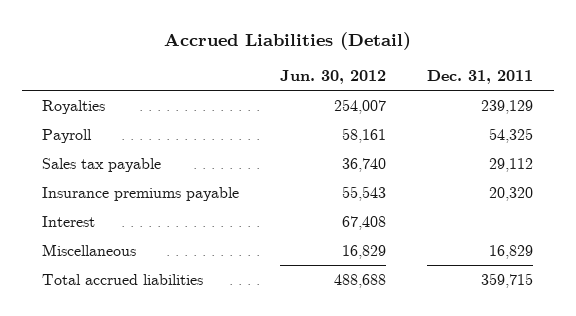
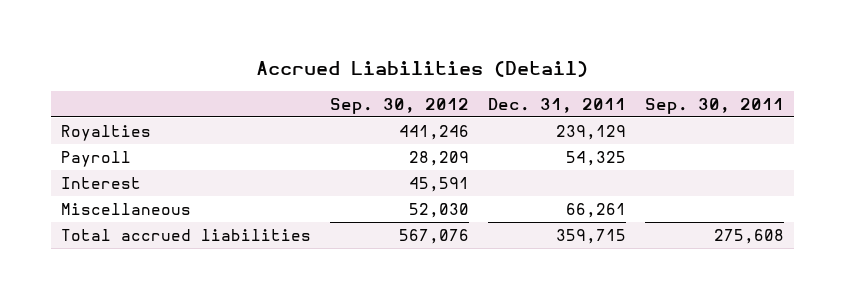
[280,70,387,85] Jun. 30, 2012 -> none
none -> [329,97,469,114] Sep. 30, 2012
none -> [645,97,785,114] Sep. 30, 2011
[42,157,162,172] Sales tax payable -> none
[42,186,240,201] Insurance premiums payable -> none
[489,244,534,259] 16,829 -> [566,202,627,218] 66,261

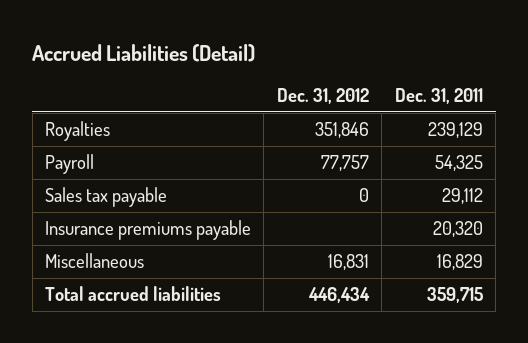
[329,97,469,114] Sep. 30, 2012 -> none
[645,97,785,114] Sep. 30, 2011 -> none
none -> [276,88,369,105] Dec. 31, 2012
[60,176,141,189] Interest -> none
none -> [44,187,167,208] Sales tax payable
none -> [44,220,251,241] Insurance premiums payable
[566,202,627,218] 66,261 -> [436,254,483,271] 16,829

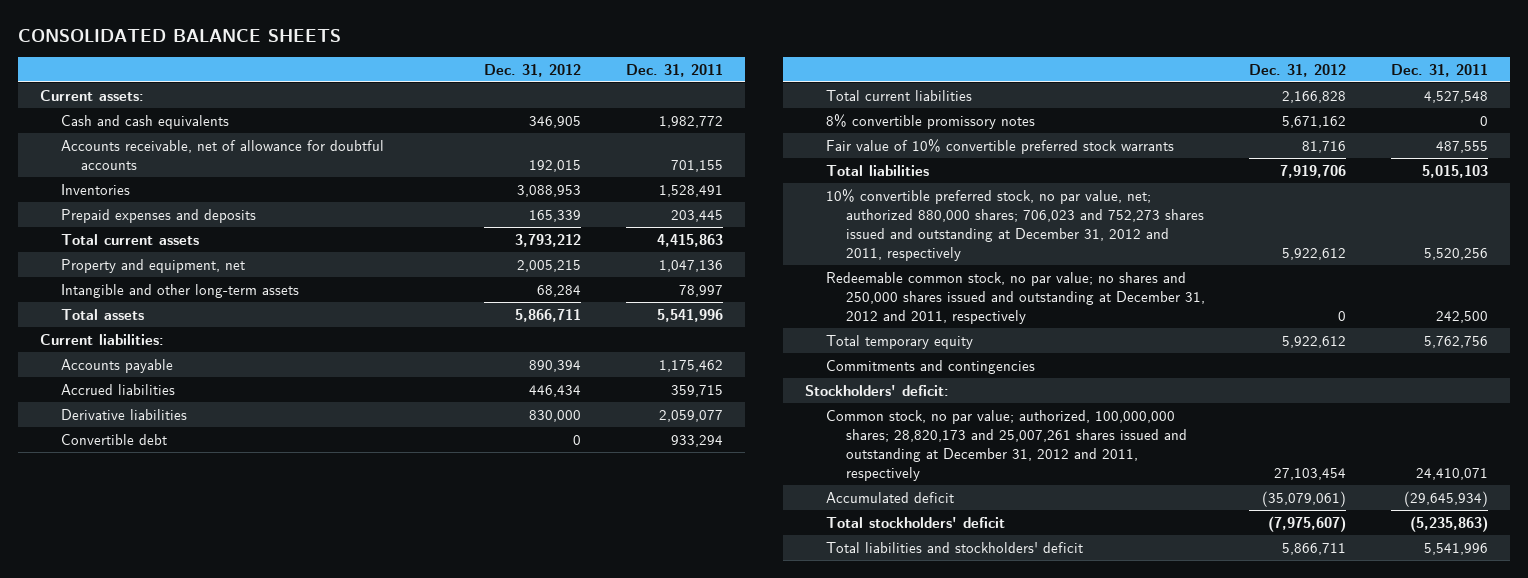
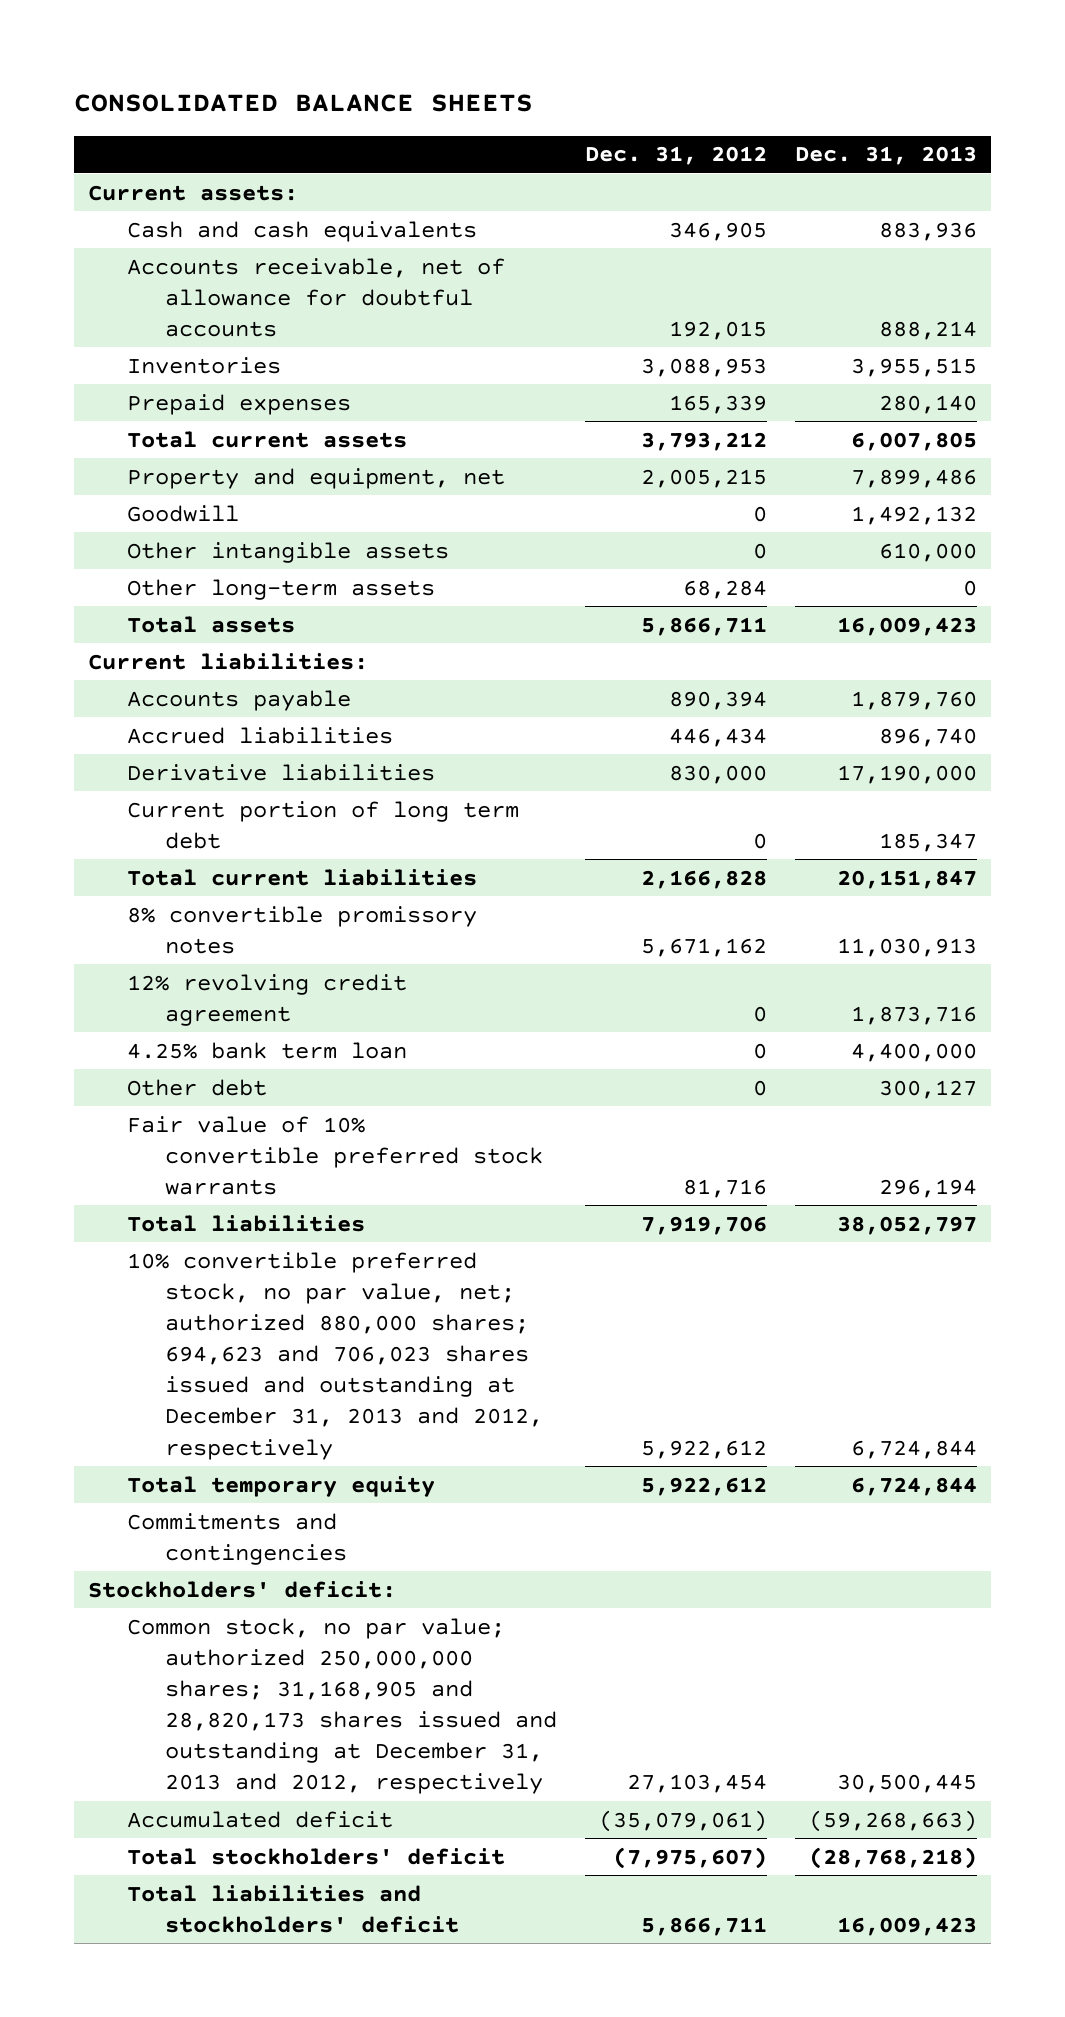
[625,63,723,77] Dec. 31, 2011 -> none
none -> [795,146,978,166] Dec. 31, 2013
[60,208,256,223] Prepaid expenses and deposits -> [126,393,351,415] Prepaid expenses
none -> [126,504,239,522] Goodwill
none -> [126,541,449,563] Other intangible assets
[60,283,299,298] Intangible and other long-term assets -> [126,578,435,600] Other long-term assets
[60,433,167,445] Convertible debt -> none
none -> [126,800,519,849] Current portion of long term debt
none -> [126,973,407,1026] 12% revolving credit agreement
none -> [126,1041,407,1059] 4.25% bank term loan
none -> [126,1078,267,1096] Other debt
[825,271,1205,324] Redeemable common stock, no par value; no shares and 250,000 shares issued and outstanding at December 31, 2012 and 2011, respectively -> none
[825,188,1204,261] 10% convertible preferred stock, no par value, net; authorized 880,000 shares; 706,023 and 752,273 shares issued and outstanding at December 31, 2012 and 2011, respectively -> [126,1251,544,1460] 10% convertible preferred stock, no par value, net; authorized 880,000 shares; 694,623 and 706,023 shares issued and outstanding at December 31, 2013 and 2012, respectively
[825,409,1187,481] Common stock, no par value; authorized, 100,000,000 shares; 28,820,173 and 25,007,261 shares issued and outstanding at December 31, 2012 and 2011, respectively -> [126,1617,558,1795] Common stock, no par value; authorized 250,000,000 shares; 31,168,905 and 28,820,173 shares issued and outstanding at December 31, 2013 and 2012, respectively

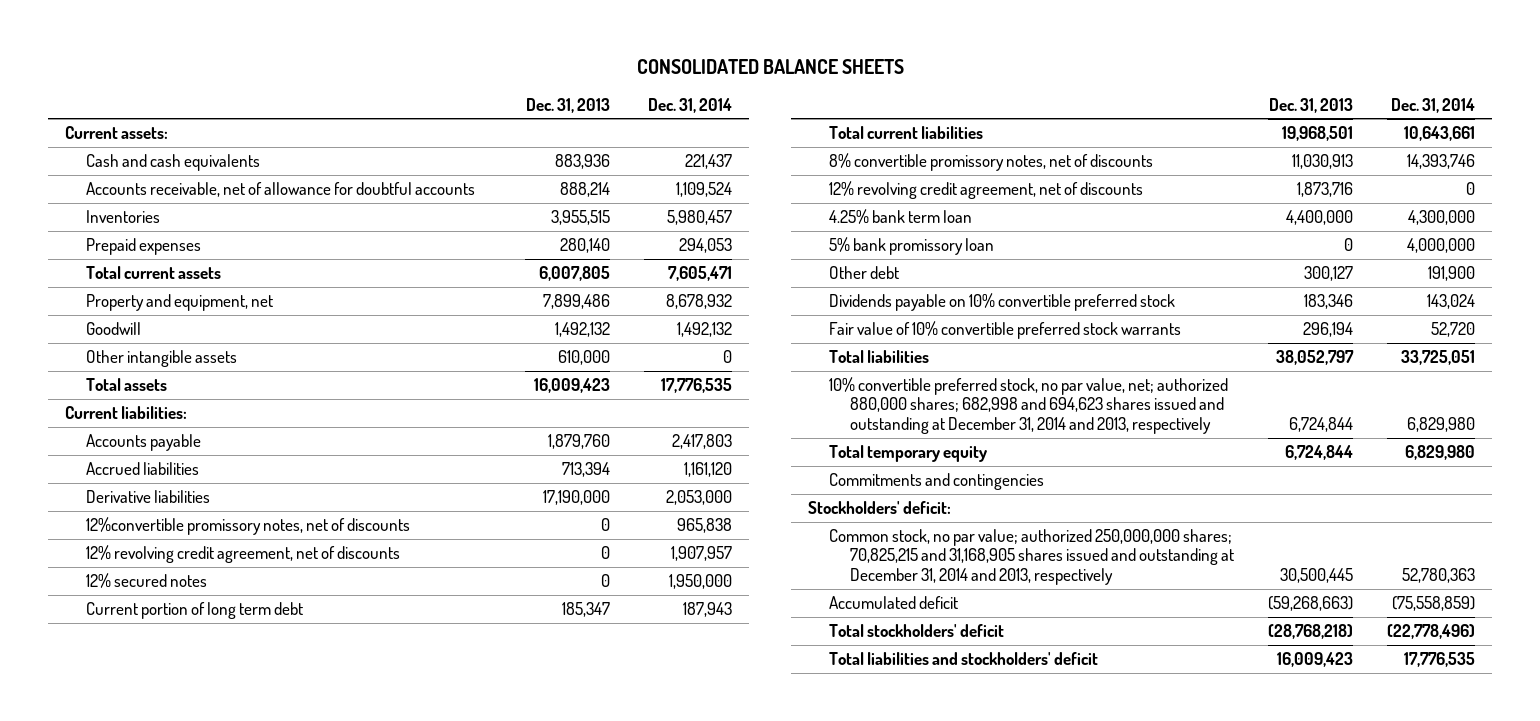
[585,146,768,166] Dec. 31, 2012 -> none
none -> [648,97,733,113] Dec. 31, 2014
[126,578,435,600] Other long-term assets -> none
[879,727,978,747] 896,740 -> [561,461,610,477] 713,394
none -> [85,516,410,535] 12%convertible promissory notes, net of discounts
none -> [85,544,400,563] 12% revolving credit agreement, net of discounts
none -> [85,572,207,588] 12% secured notes
[837,869,978,889] 20,151,847 -> [1281,125,1353,141] 19,968,501
[126,905,477,954] 8% convertible promissory notes -> [828,152,1153,171] 8% convertible promissory notes, net of discounts
[126,973,407,1026] 12% revolving credit agreement -> [828,180,1143,199] 12% revolving credit agreement, net of discounts
none -> [828,236,994,255] 5% bank promissory loan
none -> [828,292,1175,311] Dividends payable on 10% convertible preferred stock
[126,1251,544,1460] 10% convertible preferred stock, no par value, net; authorized 880,000 shares; 694,623 and 706,023 shares issued and outstanding at December 31, 2013 and 2012, respectively -> [828,376,1228,434] 10% convertible preferred stock, no par value, net; authorized 880,000 shares; 682,998 and 694,623 shares issued and outstanding at December 31, 2014 and 2013, respectively
[126,1617,558,1795] Common stock, no par value; authorized 250,000,000 shares; 31,168,905 and 28,820,173 shares issued and outstanding at December 31, 2013 and 2012, respectively -> [828,528,1234,585] Common stock, no par value; authorized 250,000,000 shares; 70,825,215 and 31,168,905 shares issued and outstanding at December 31, 2014 and 2013, respectively

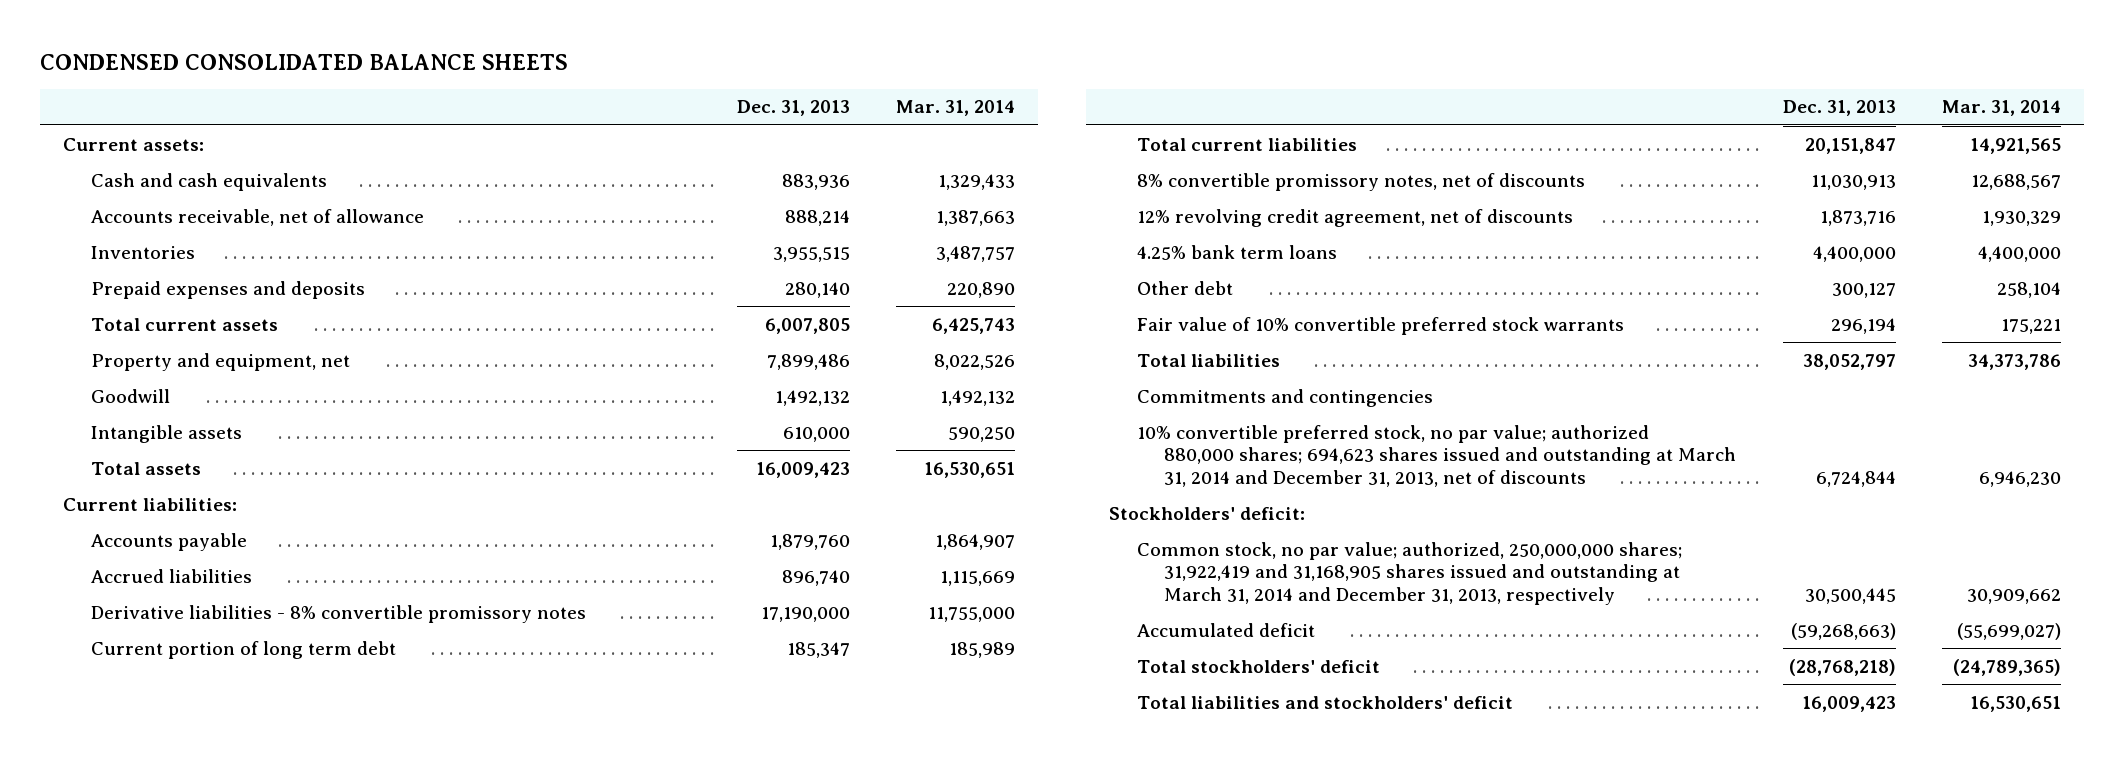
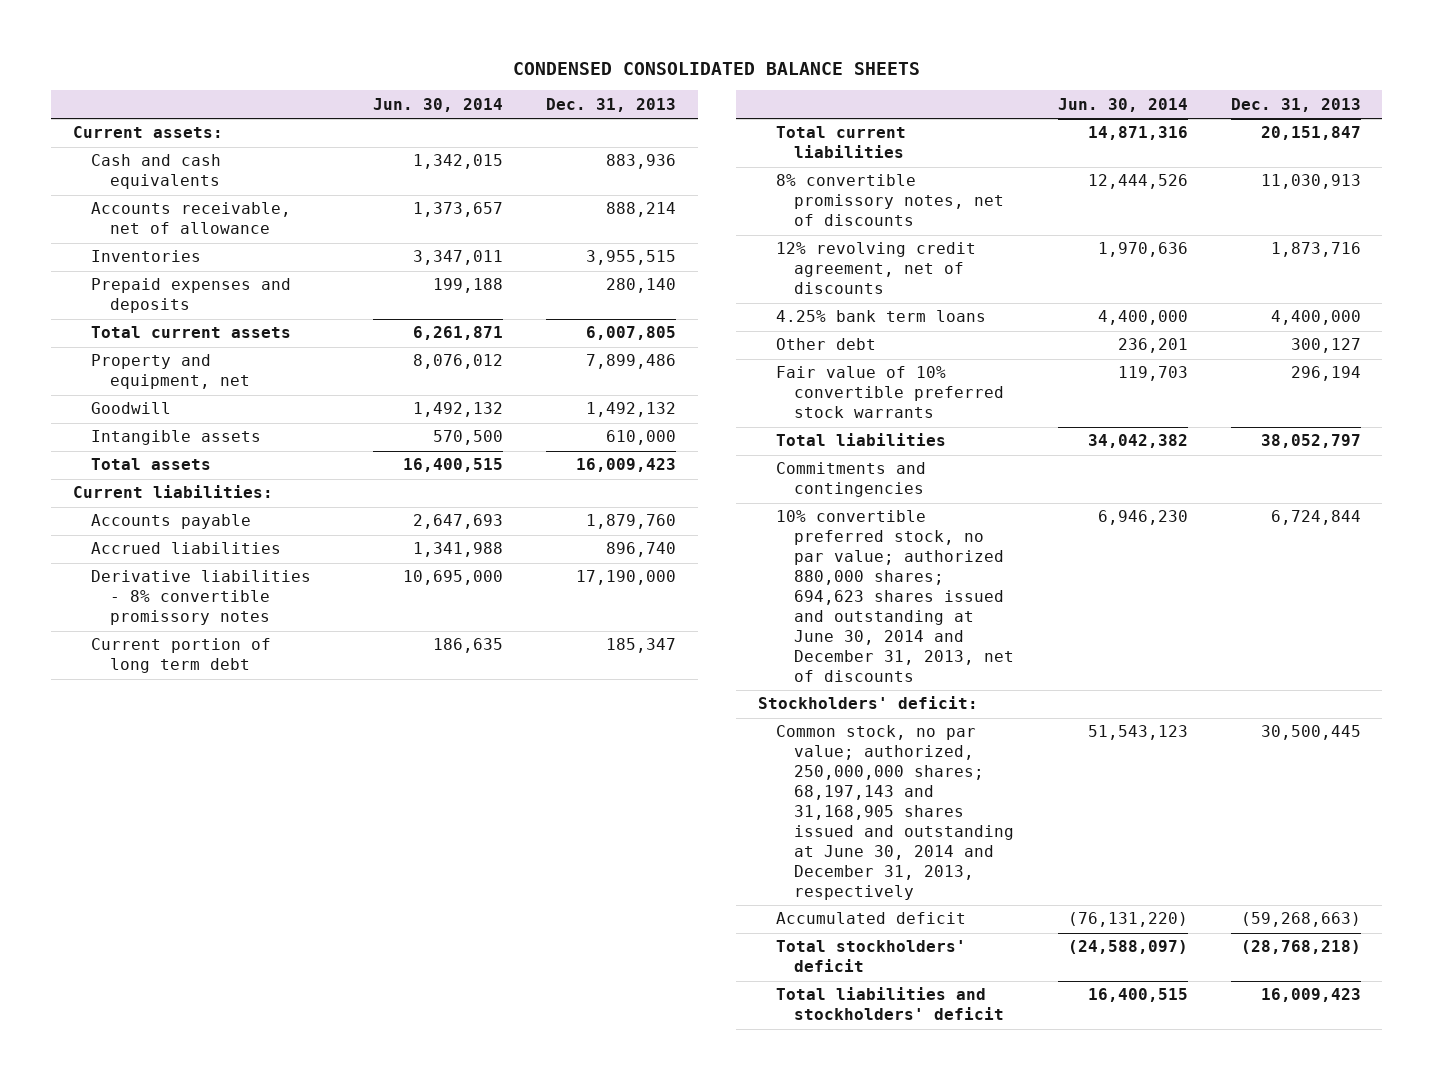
[896,100,1016,117] Mar. 31, 2014 -> none
none -> [372,97,503,112] Jun. 30, 2014
[1136,424,1737,487] 10% convertible preferred stock, no par value; authorized 880,000 shares; 694,623 shares issued and outstanding at March 31, 2014 and December 31, 2013, net of discounts -> [776,510,1015,682] 10% convertible preferred stock, no par value; authorized 880,000 shares; 694,623 shares issued and outstanding at June 30, 2014 and December 31, 2013, net of discounts
[1136,541,1682,605] Common stock, no par value; authorized, 250,000,000 shares; 31,922,419 and 31,168,905 shares issued and outstanding at March 31, 2014 and December 31, 2013, respectively -> [776,725,1015,900] Common stock, no par value; authorized, 250,000,000 shares; 68,197,143 and 31,168,905 shares issued and outstanding at June 30, 2014 and December 31, 2013, respectively

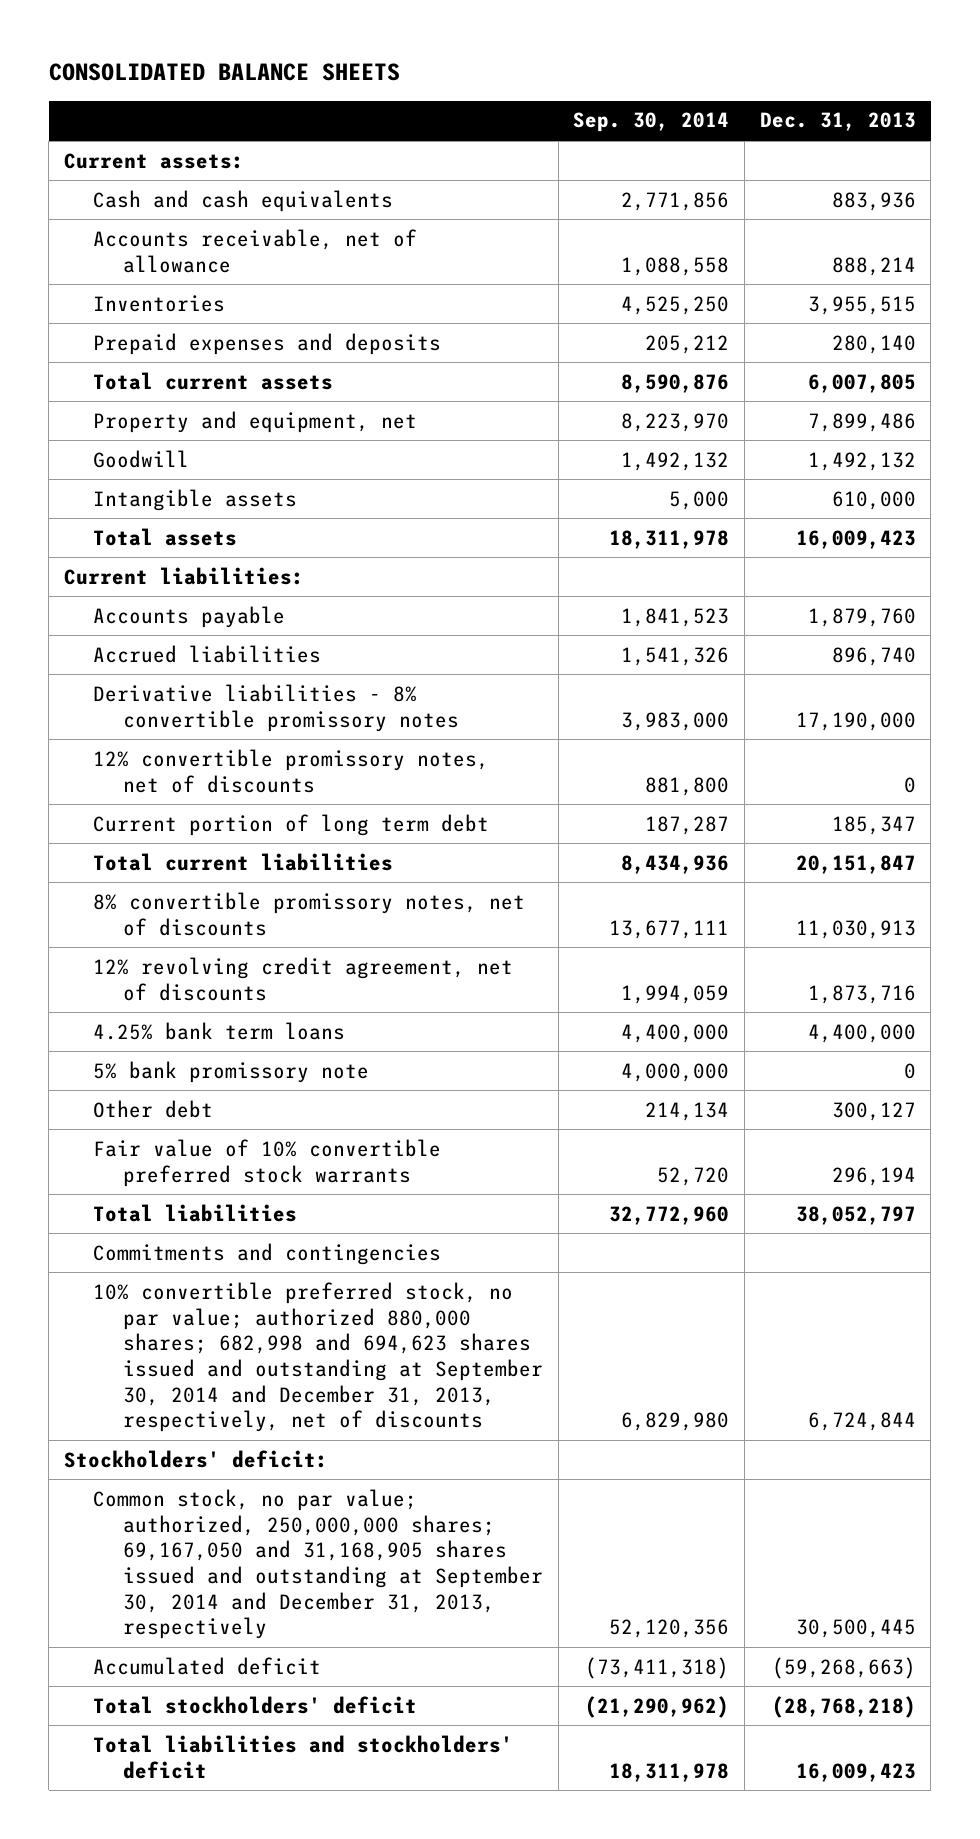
[512,62,920,76] CONDENSED CONSOLIDATED BALANCE SHEETS -> [48,63,400,82] CONSOLIDATED BALANCE SHEETS
[372,97,503,112] Jun. 30, 2014 -> none
none -> [573,112,730,133] Sep. 30, 2014
none -> [93,748,490,793] 12% convertible promissory notes, net of discounts
none -> [93,1060,370,1083] 5% bank promissory note
[776,510,1015,682] 10% convertible preferred stock, no par value; authorized 880,000 shares; 694,623 shares issued and outstanding at June 30, 2014 and December 31, 2013, net of discounts -> [93,1281,544,1433] 10% convertible preferred stock, no par value; authorized 880,000 shares; 682,998 and 694,623 shares issued and outstanding at September 30, 2014 and December 31, 2013, respectively, net of discounts
[776,725,1015,900] Common stock, no par value; authorized, 250,000,000 shares; 68,197,143 and 31,168,905 shares issued and outstanding at June 30, 2014 and December 31, 2013, respectively -> [93,1488,544,1640] Common stock, no par value; authorized, 250,000,000 shares; 69,167,050 and 31,168,905 shares issued and outstanding at September 30, 2014 and December 31, 2013, respectively

